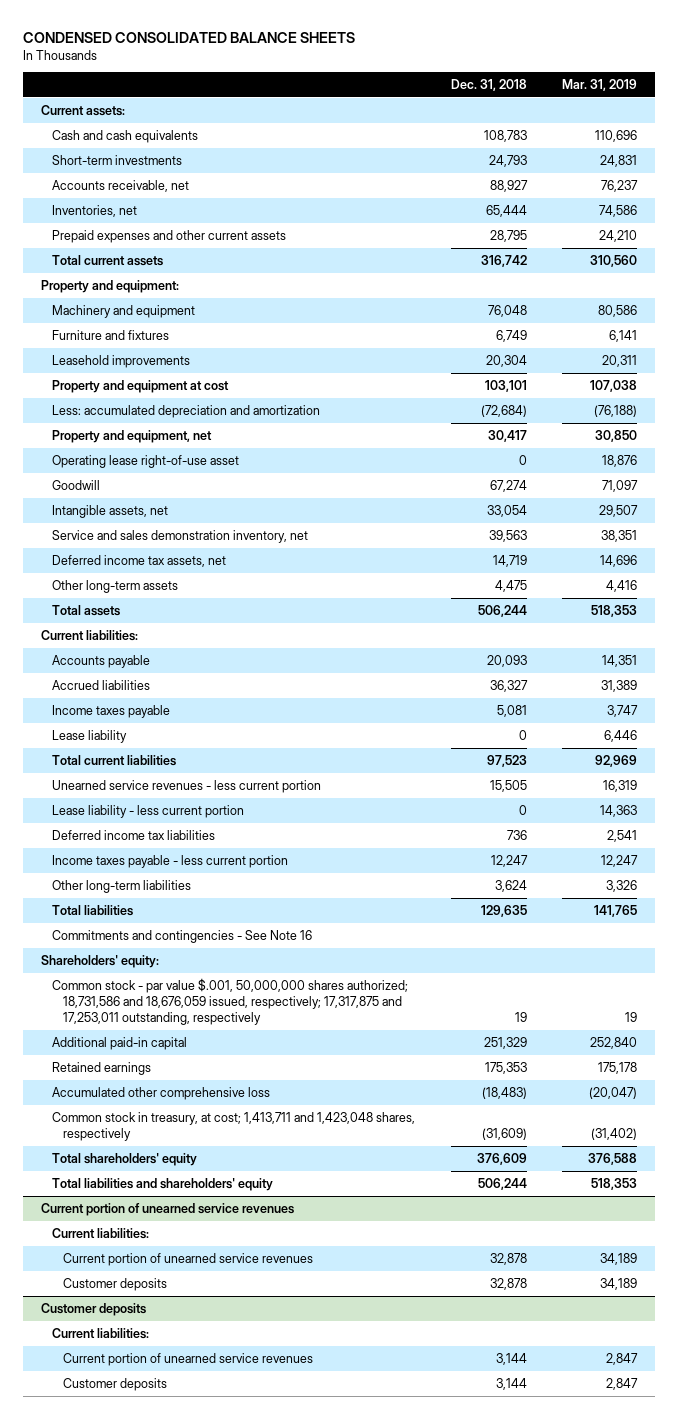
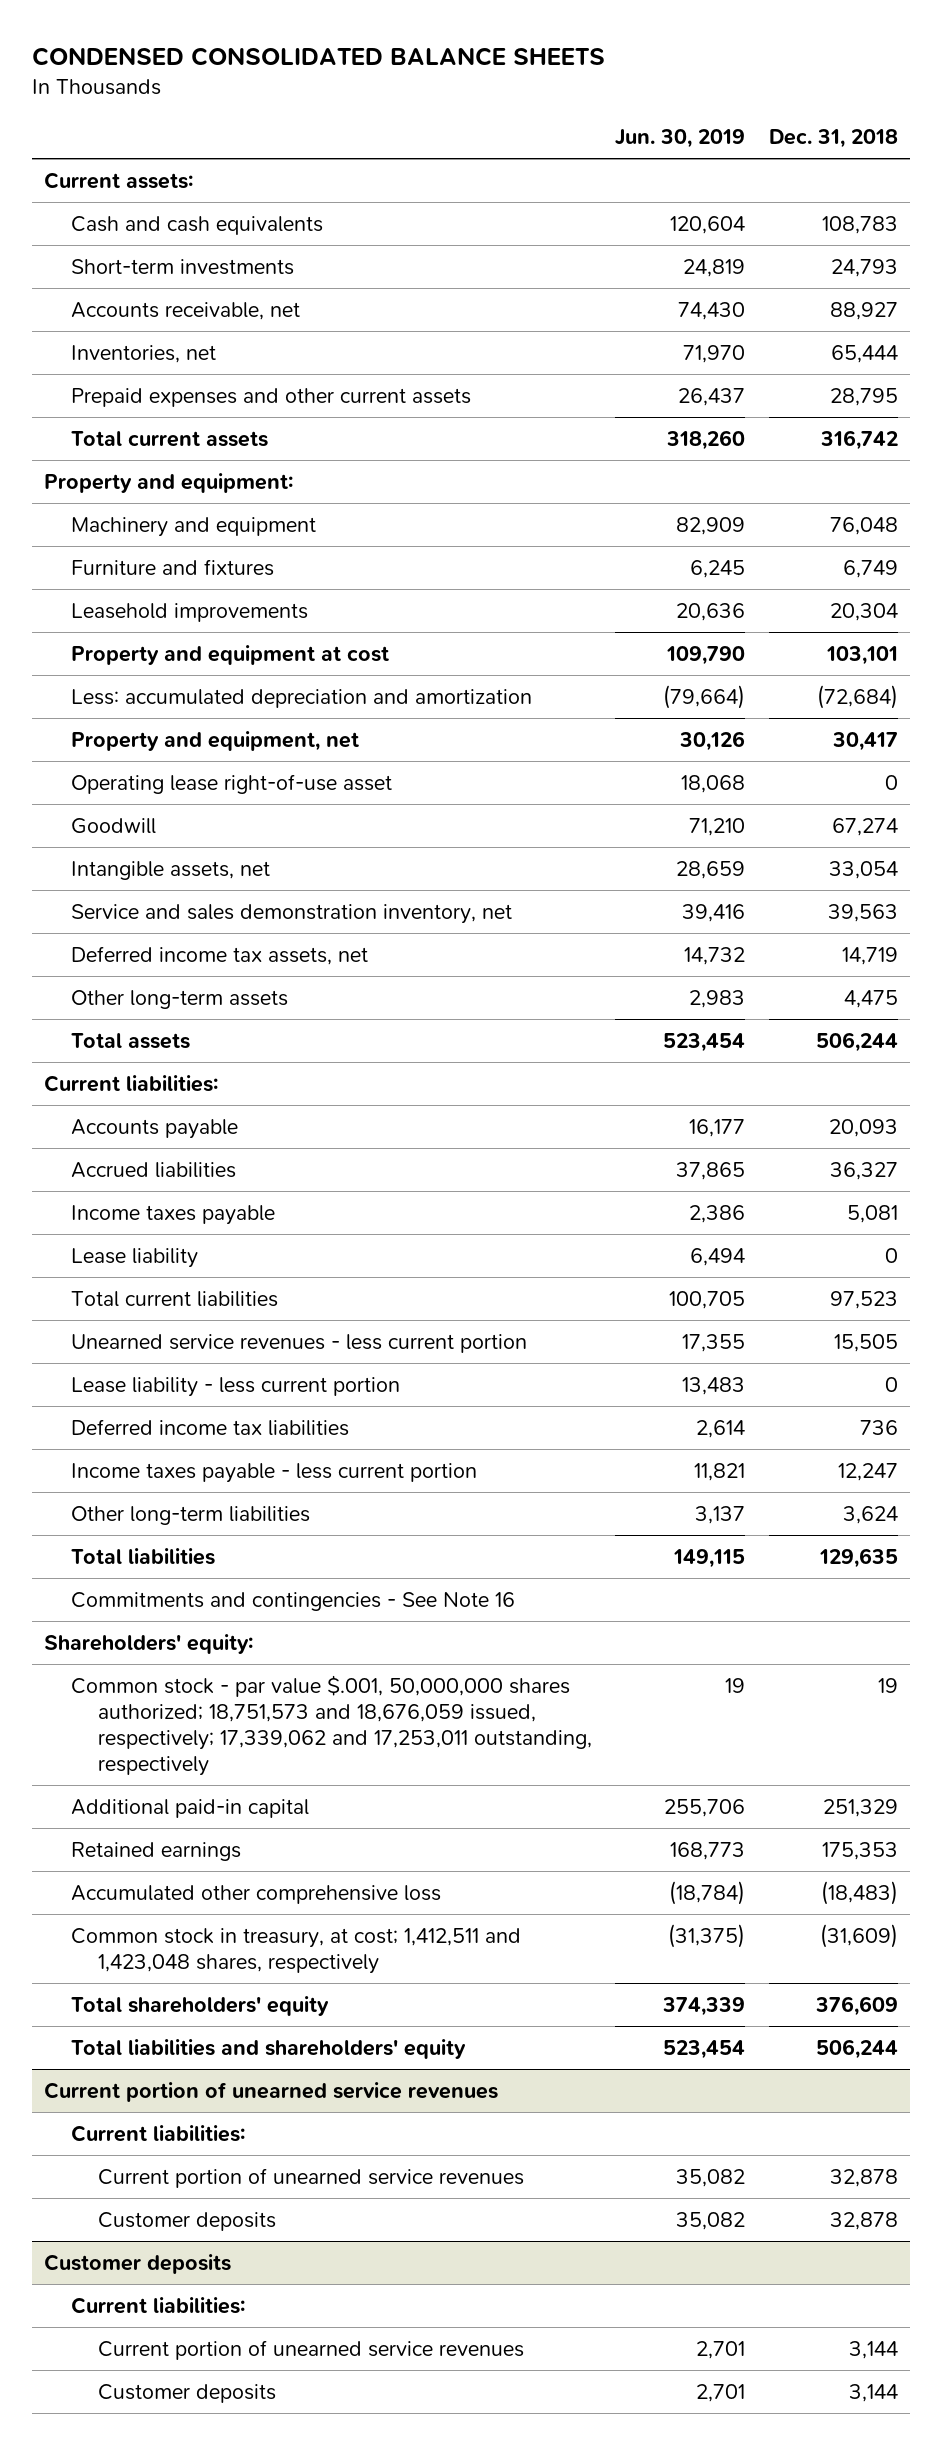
[562,78,638,91] Mar. 31, 2019 -> none
none -> [615,129,746,149] Jun. 30, 2019
[52,977,409,1026] Common stock - par value $.001, 50,000,000 shares authorized; 18,731,586 and 18,676,059 issued, respectively; 17,317,875 and 17,253,011 outstanding, respectively -> [70,1674,592,1776] Common stock - par value $.001, 50,000,000 shares authorized; 18,751,573 and 18,676,059 issued, respectively; 17,339,062 and 17,253,011 outstanding, respectively
[52,1111,416,1141] Common stock in treasury, at cost; 1,413,711 and 1,423,048 shares, respectively -> [70,1927,521,1974] Common stock in treasury, at cost; 1,412,511 and 1,423,048 shares, respectively

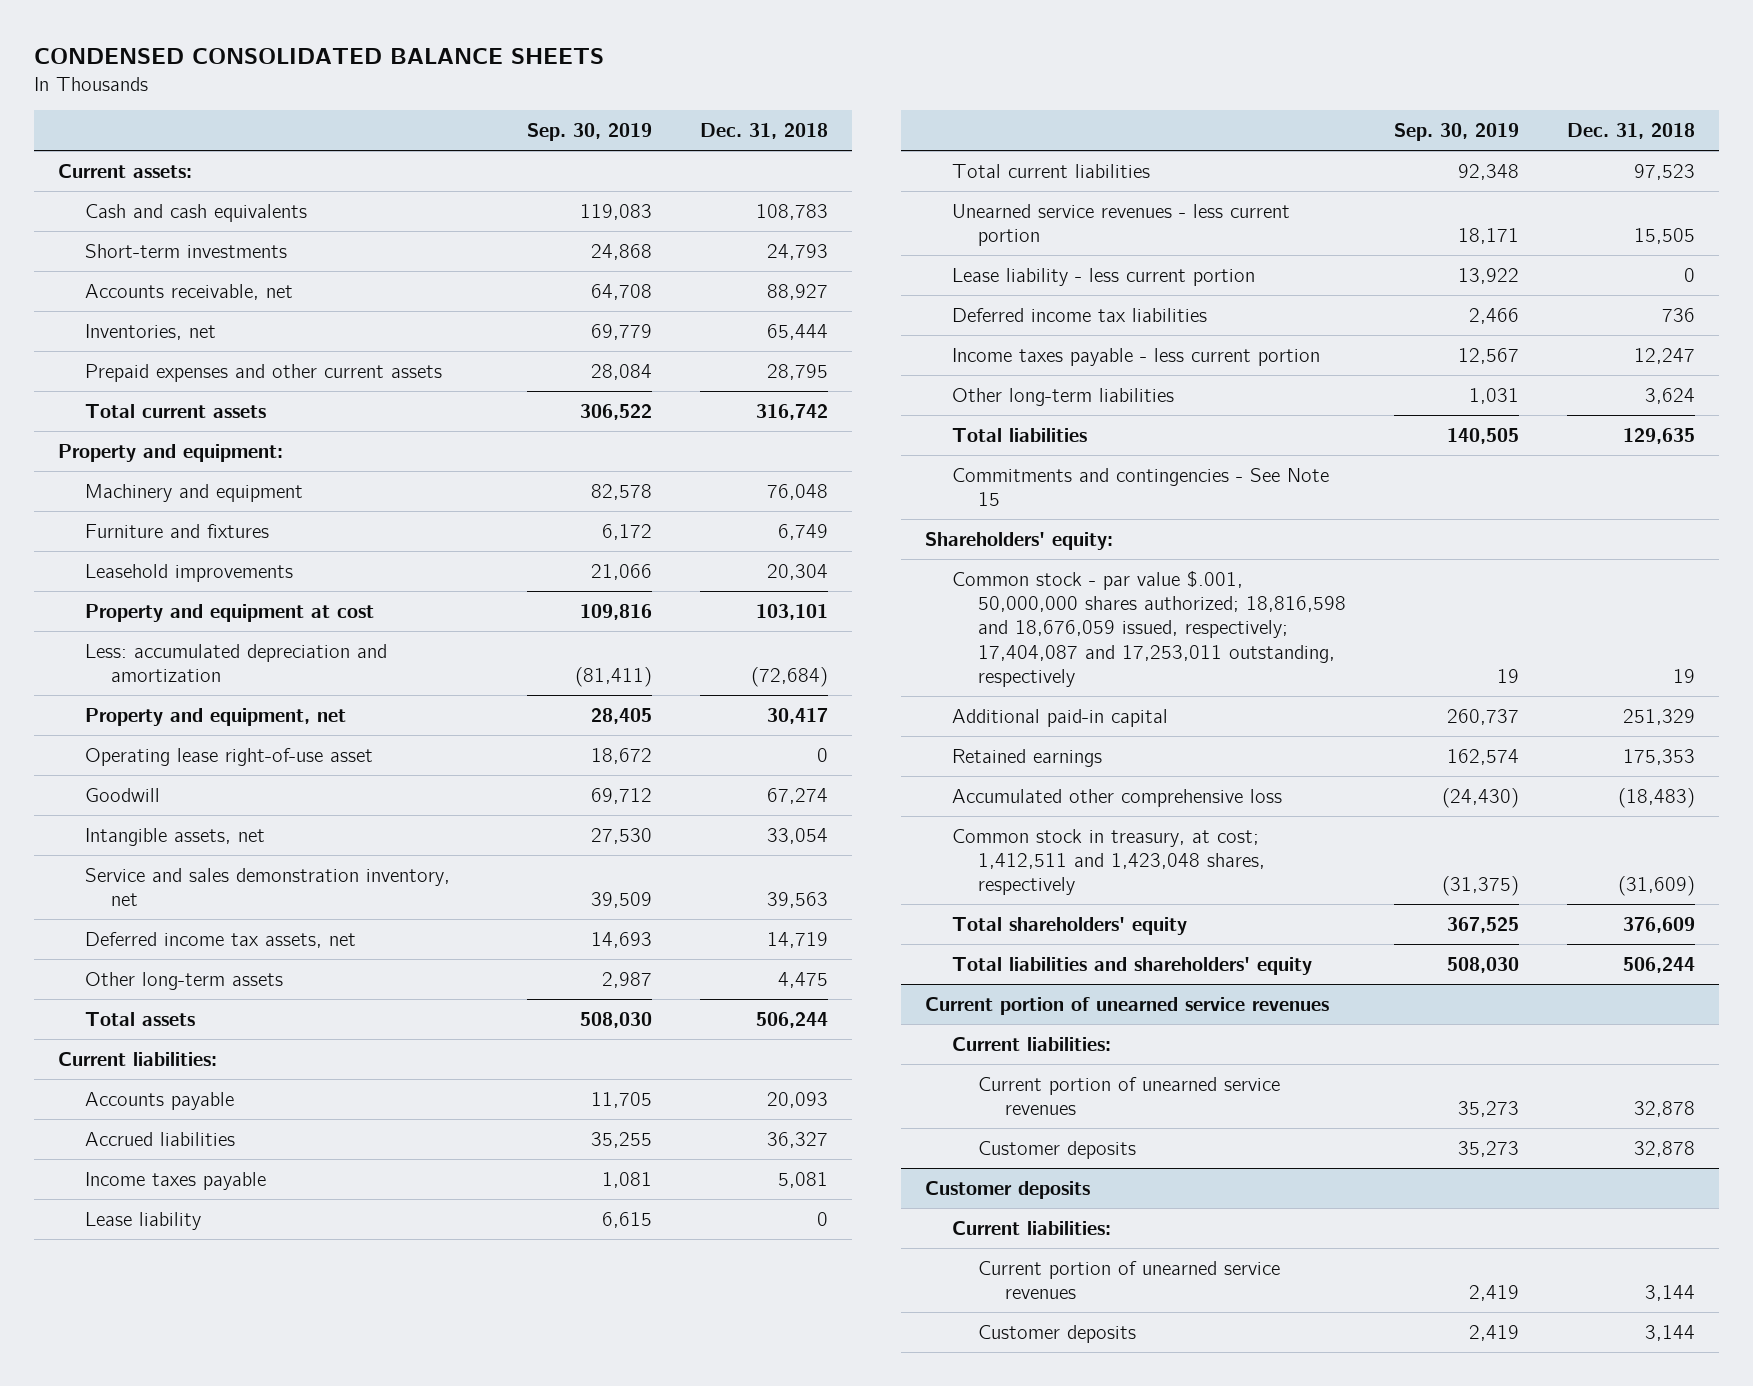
[615,129,746,149] Jun. 30, 2019 -> none
none -> [527,122,653,141] Sep. 30, 2019
[70,1591,515,1611] Commitments and contingencies - See Note 16 -> [951,467,1329,506] Commitments and contingencies - See Note 15
[70,1674,592,1776] Common stock - par value $.001, 50,000,000 shares authorized; 18,751,573 and 18,676,059 issued, respectively; 17,339,062 and 17,253,011 outstanding, respectively -> [951,570,1347,688] Common stock - par value $.001, 50,000,000 shares authorized; 18,816,598 and 18,676,059 issued, respectively; 17,404,087 and 17,253,011 outstanding, respectively

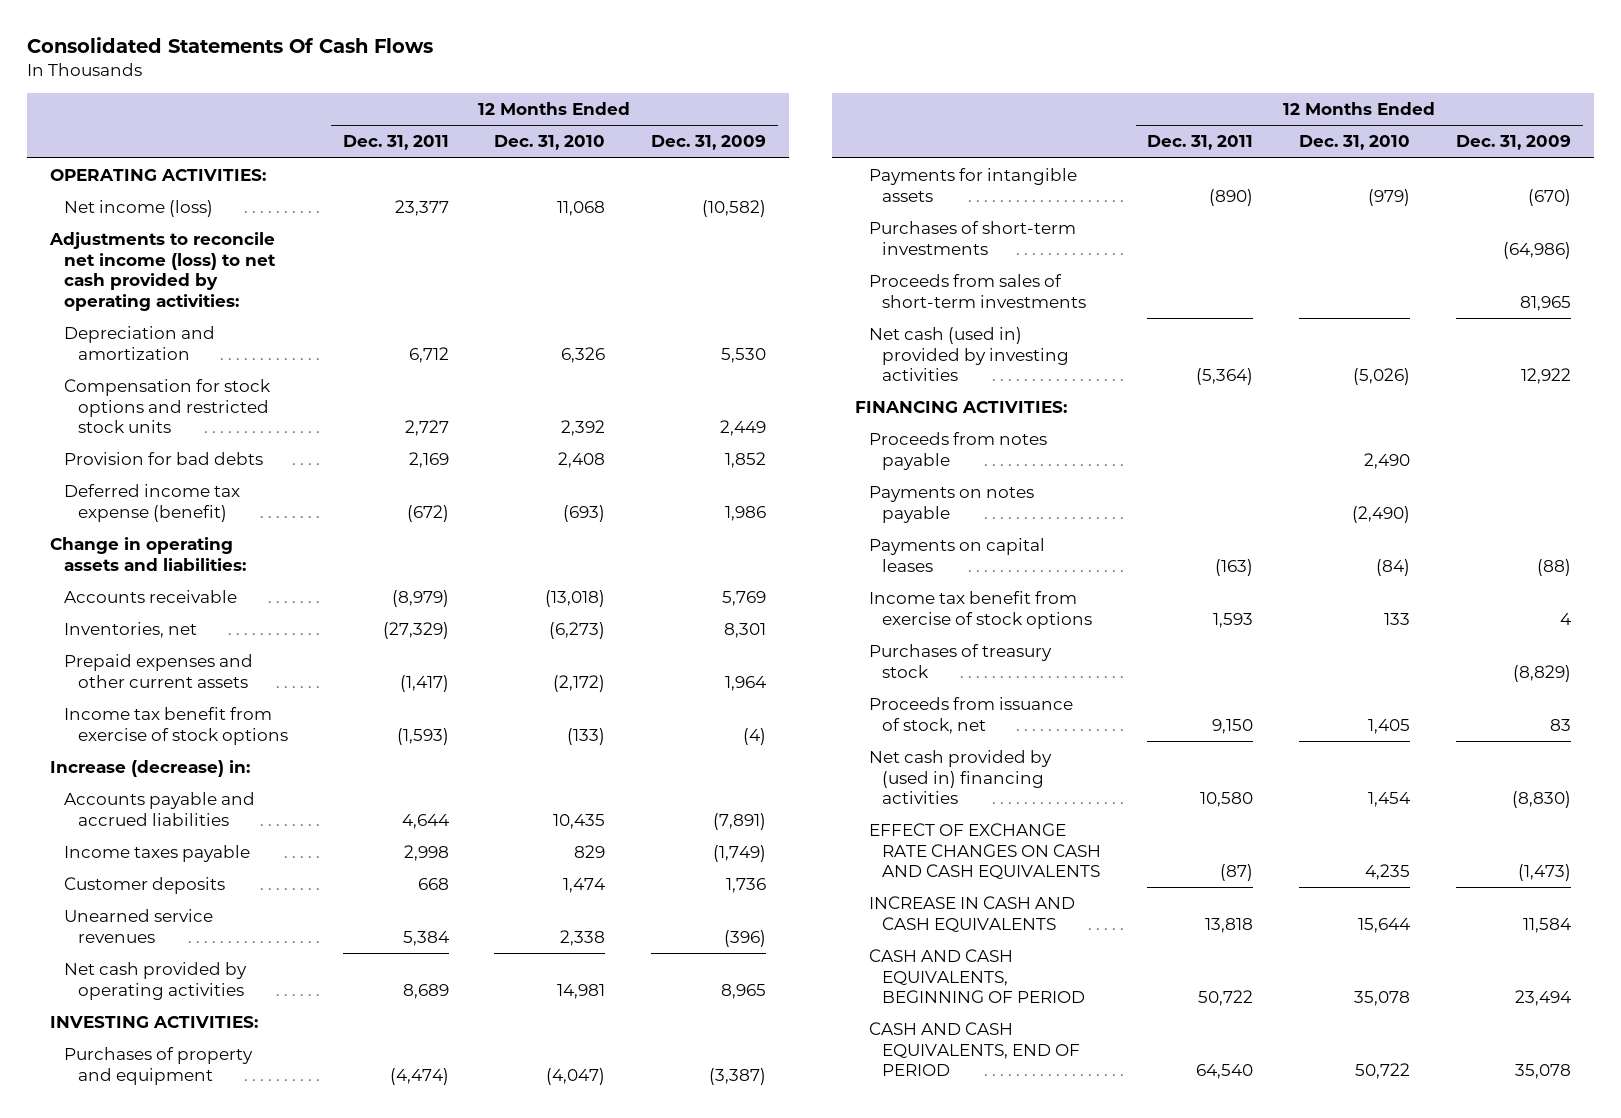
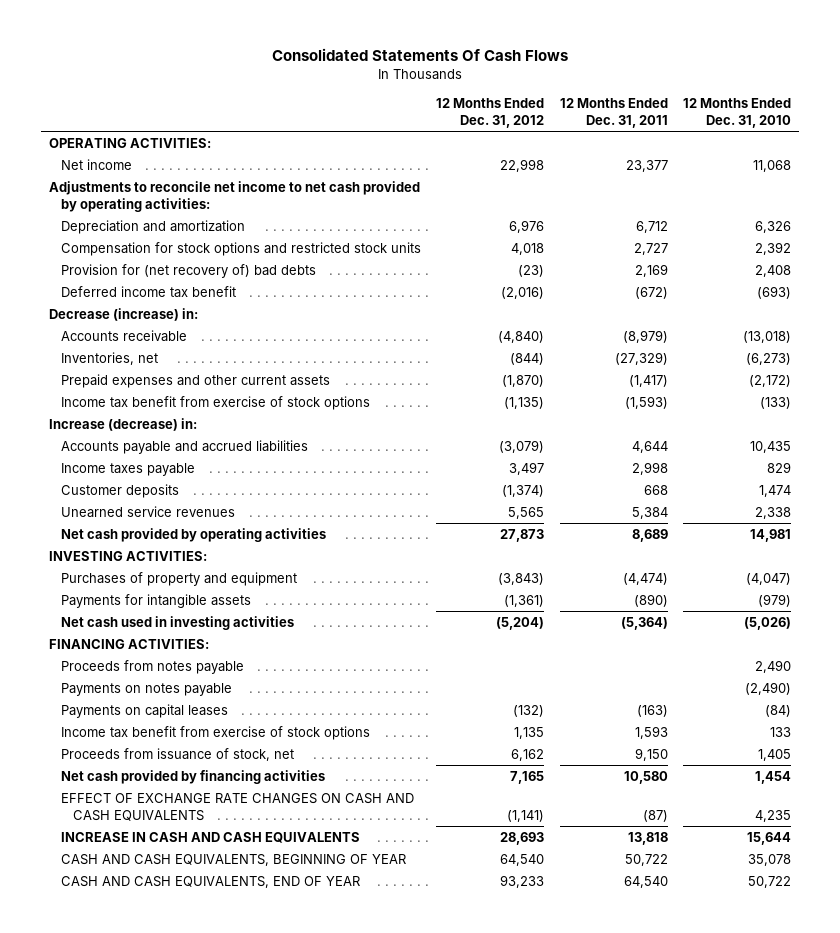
[651,135,767,151] Dec. 31, 2009 -> none
none -> [436,98,545,128] 12 Months Ended Dec. 31, 2012
[63,199,213,217] Net income (loss) -> [60,158,132,170] Net income
[49,231,276,311] Adjustments to reconcile net income (loss) to net cash provided by operating activities: -> [48,180,420,212] Adjustments to reconcile net income to net cash provided by operating activities:
[50,536,246,571] Change in operating assets and liabilities: -> none
[63,451,263,465] Provision for bad debts -> [60,263,316,278] Provision for (net recovery of) bad debts
[63,483,240,522] Deferred income tax expense (benefit) -> [60,285,236,298] Deferred income tax benefit
none -> [48,307,198,321] Decrease (increase) in:
[868,220,1076,255] Purchases of short-term investments -> none
[868,273,1087,308] Proceeds from sales of short-term investments -> none
[868,326,1070,382] Net cash (used in) provided by investing activities -> [60,615,294,630] Net cash used in investing activities
[868,643,1052,678] Purchases of treasury stock -> none
[868,749,1052,805] Net cash provided by (used in) financing activities -> [60,769,325,784] Net cash provided by financing activities
[868,948,1086,1004] CASH AND CASH EQUIVALENTS, BEGINNING OF PERIOD -> [60,853,406,866] CASH AND CASH EQUIVALENTS, BEGINNING OF YEAR
[868,1021,1081,1077] CASH AND CASH EQUIVALENTS, END OF PERIOD -> [60,875,360,888] CASH AND CASH EQUIVALENTS, END OF YEAR

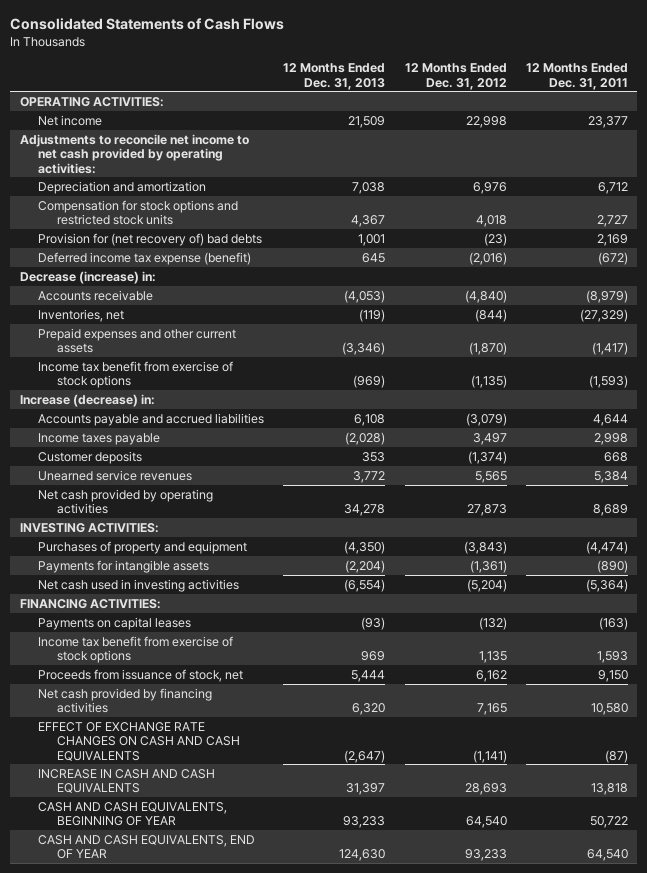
[271,48,568,62] Consolidated Statements Of Cash Flows -> [10,18,285,31] Consolidated Statements of Cash Flows
[683,98,792,128] 12 Months Ended Dec. 31, 2010 -> none
none -> [283,63,386,90] 12 Months Ended Dec. 31, 2013
[60,285,236,298] Deferred income tax benefit -> [38,251,252,265] Deferred income tax expense (benefit)
[60,659,244,674] Proceeds from notes payable -> none
[60,682,232,696] Payments on notes payable -> none

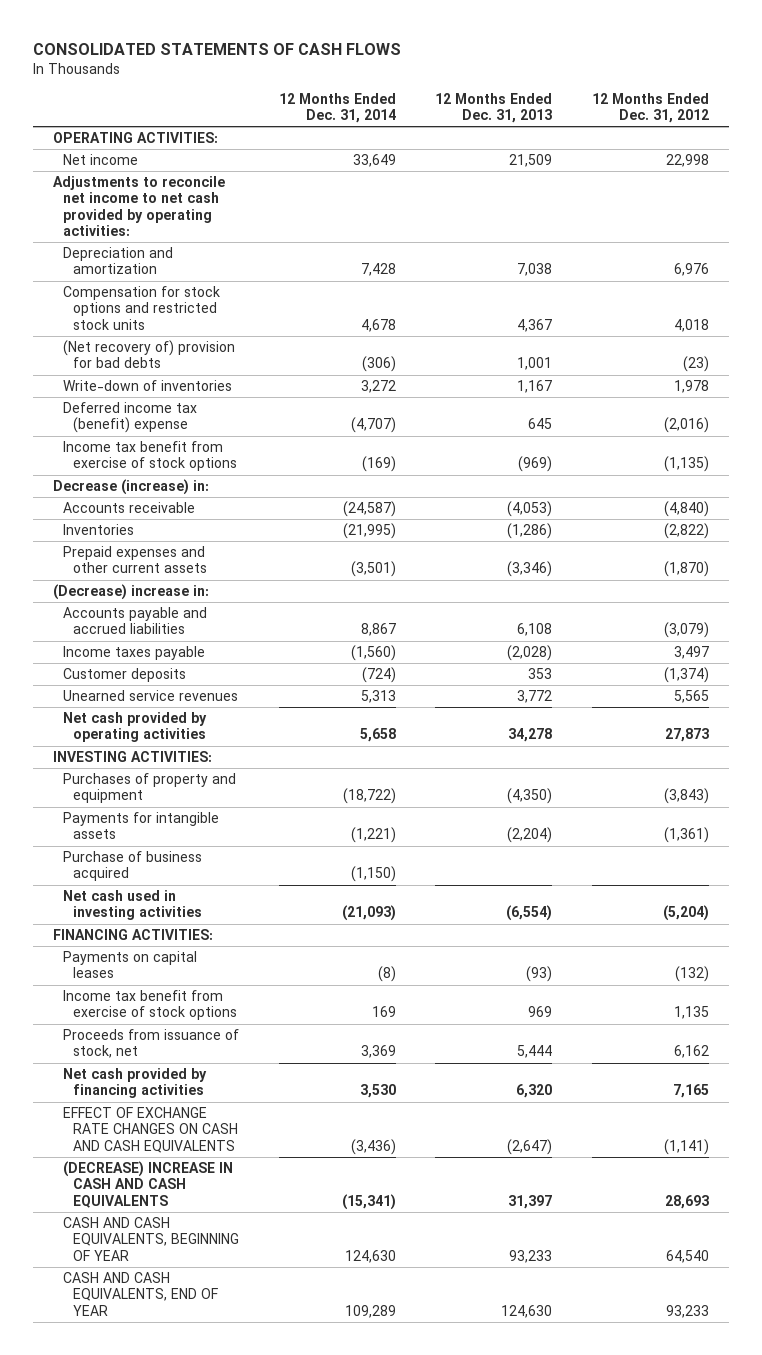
[10,18,285,31] Consolidated Statements of Cash Flows -> [33,42,402,55] CONSOLIDATED STATEMENTS OF CASH FLOWS
[525,63,628,90] 12 Months Ended Dec. 31, 2011 -> none
none -> [278,92,396,124] 12 Months Ended Dec. 31, 2014
[38,232,263,246] Provision for (net recovery of) bad debts -> [62,340,235,369] (Net recovery of) provision for bad debts
none -> [62,380,232,392] Write-down of inventories
[38,251,252,265] Deferred income tax expense (benefit) -> [62,402,197,434] Deferred income tax (benefit) expense
[38,360,234,389] Income tax benefit from exercise of stock options -> [62,441,237,472] Income tax benefit from exercise of stock options
[38,308,125,322] Inventories, net -> [62,524,134,536] Inventories
[359,308,386,322] (119) -> [507,523,553,540] (1,286)
[474,308,507,322] (844) -> [664,523,710,540] (2,822)
[19,393,155,407] Increase (decrease) in: -> [52,584,209,601] (Decrease) increase in:
none -> [62,851,202,882] Purchase of business acquired
[38,768,216,794] INCREASE IN CASH AND CASH EQUIVALENTS -> [62,1161,233,1208] (DECREASE) INCREASE IN CASH AND CASH EQUIVALENTS

